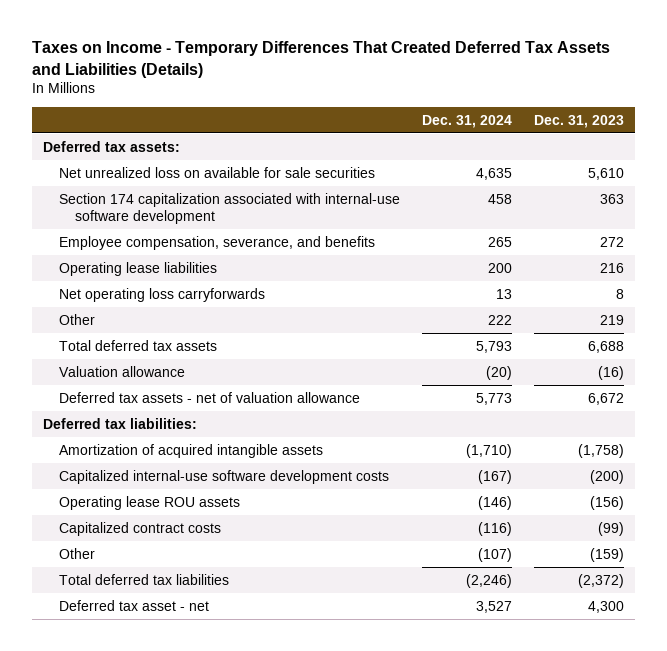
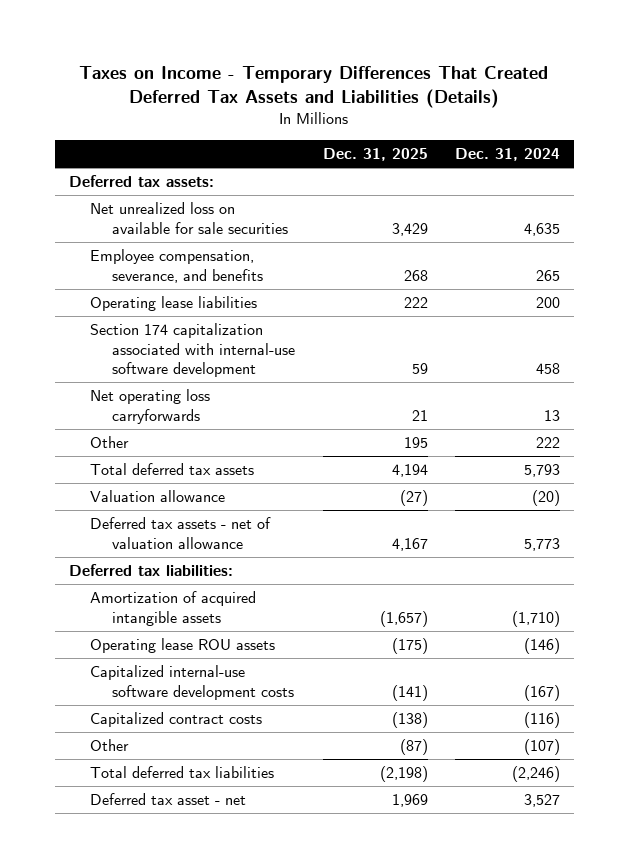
[533,114,624,128] Dec. 31, 2023 -> none
none -> [322,148,428,162] Dec. 31, 2025
[58,192,400,225] Section 174 capitalization associated with internal-use software development -> [90,323,295,378] Section 174 capitalization associated with internal-use software development
[58,469,389,484] Capitalized internal-use software development costs -> [90,665,294,700] Capitalized internal-use software development costs

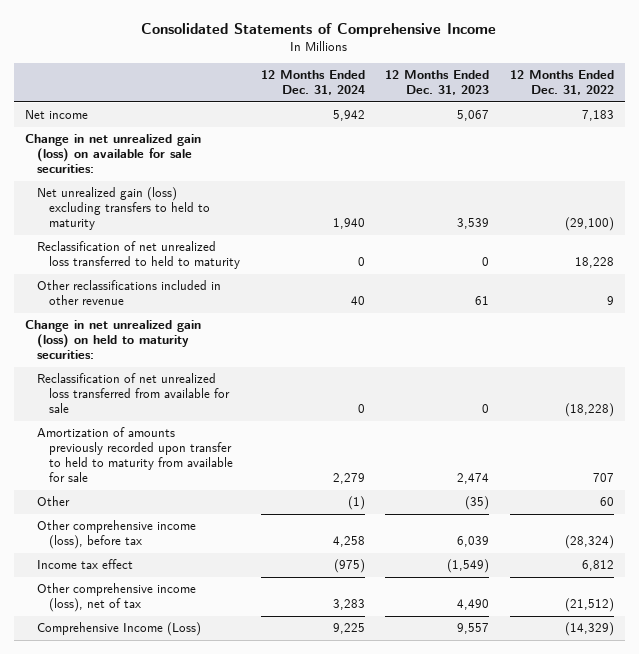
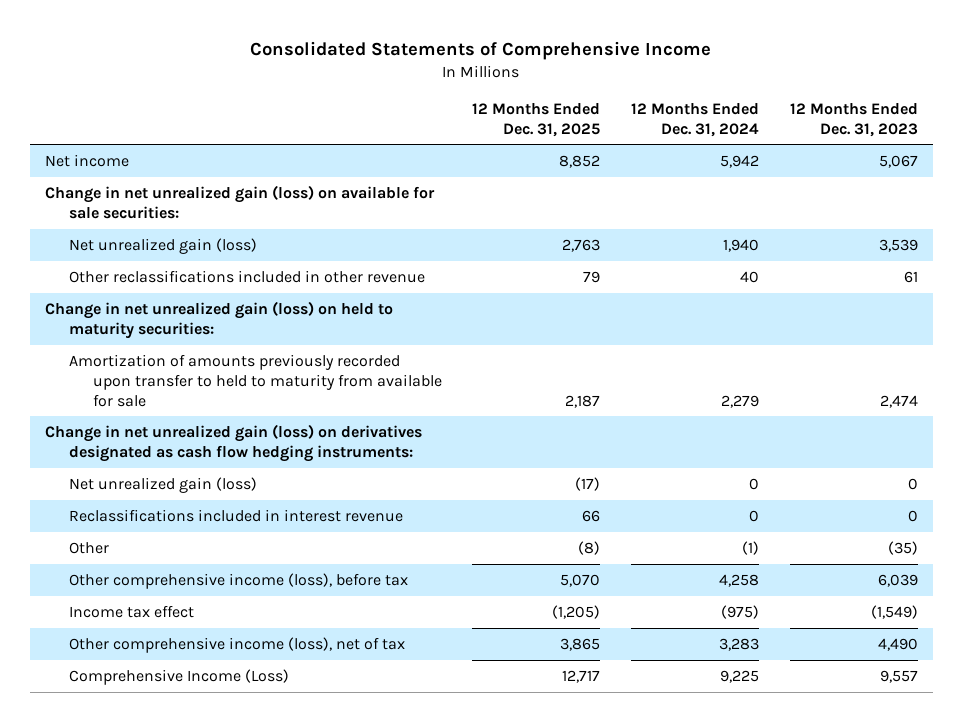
[510,70,615,96] 12 Months Ended Dec. 31, 2022 -> none
none -> [472,102,601,137] 12 Months Ended Dec. 31, 2025
[36,241,240,270] Reclassification of net unrealized loss transferred to held to maturity -> none
[36,187,210,231] Net unrealized gain (loss) excluding transfers to held to maturity -> [68,237,257,254] Net unrealized gain (loss)
[36,373,230,414] Reclassification of net unrealized loss transferred from available for sale -> none
none -> [45,423,423,462] Change in net unrealized gain (loss) on derivatives designated as cash flow hedging instruments:
none -> [68,476,257,493] Net unrealized gain (loss)
none -> [68,508,403,522] Reclassifications included in interest revenue

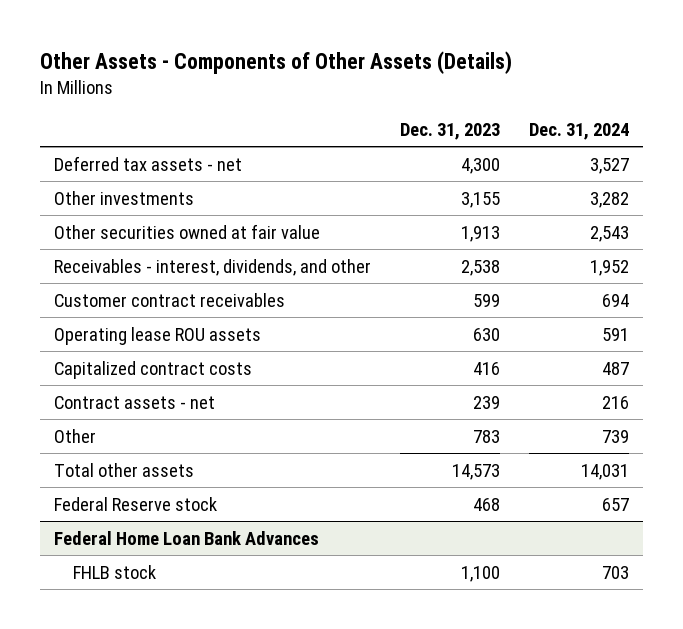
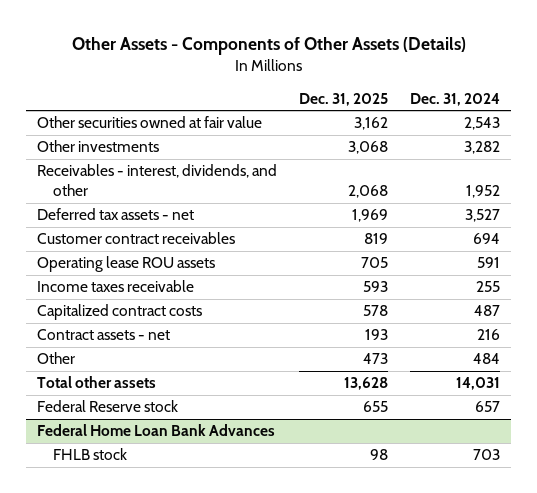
[399,122,500,140] Dec. 31, 2023 -> none
none -> [299,92,389,106] Dec. 31, 2025
[54,190,195,205] Other investments -> [37,140,160,153] Other investments
[54,155,243,171] Deferred tax assets - net -> [37,208,195,221] Deferred tax assets - net
none -> [37,280,195,293] Income taxes receivable
[601,429,629,443] 739 -> [473,353,501,365] 484

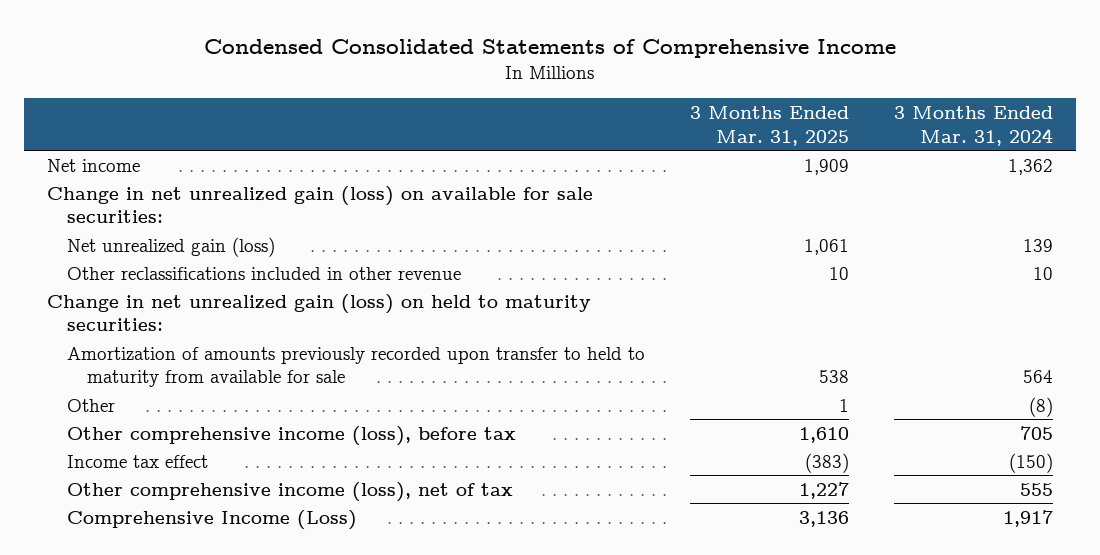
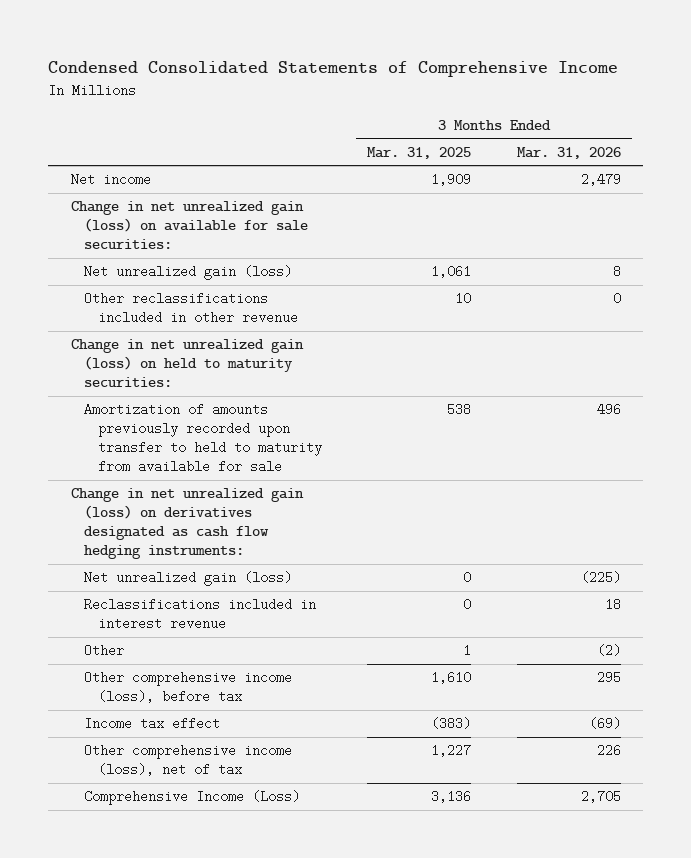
[894,105,1054,146] 3 Months Ended Mar. 31, 2024 -> none
none -> [516,146,621,159] Mar. 31, 2026
none -> [70,488,304,560] Change in net unrealized gain (loss) on derivatives designated as cash flow hedging instruments:
none -> [84,571,293,587] Net unrealized gain (loss)
none -> [84,598,317,631] Reclassifications included in interest revenue

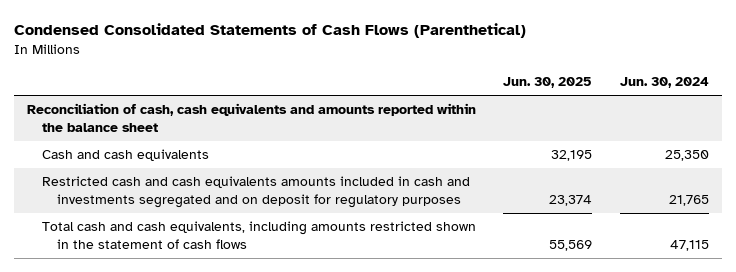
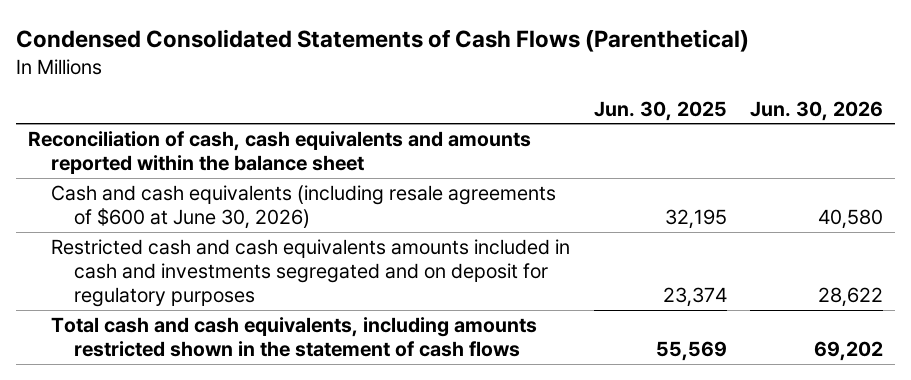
[619,77,709,89] Jun. 30, 2024 -> none
none -> [750,100,884,121] Jun. 30, 2026
[41,149,209,162] Cash and cash equivalents -> [51,184,557,230] Cash and cash equivalents (including resale agreements of $600 at June 30, 2026)

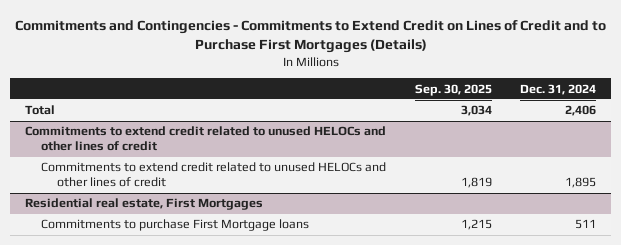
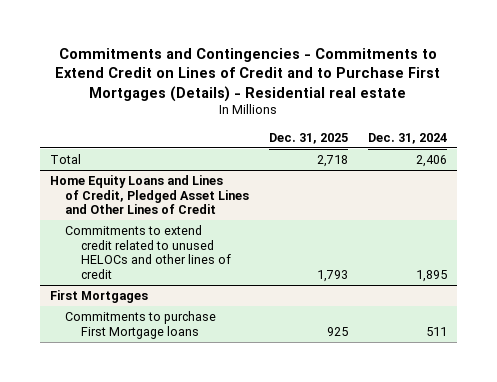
[14,19,606,53] Commitments and Contingencies - Commitments to Extend Credit on Lines of Credit and to Purchase First Mortgages (Details) -> [55,47,441,102] Commitments and Contingencies - Commitments to Extend Credit on Lines of Credit and to Purchase First Mortgages (Details) - Residential real estate
[414,83,492,96] Sep. 30, 2025 -> none
none -> [269,132,349,144] Dec. 31, 2025
[24,126,386,152] Commitments to extend credit related to unused HELOCs and other lines of credit -> [49,174,250,215] Home Equity Loans and Lines of Credit, Pledged Asset Lines and Other Lines of Credit
[24,198,263,211] Residential real estate, First Mortgages -> none
none -> [49,289,148,303] First Mortgages

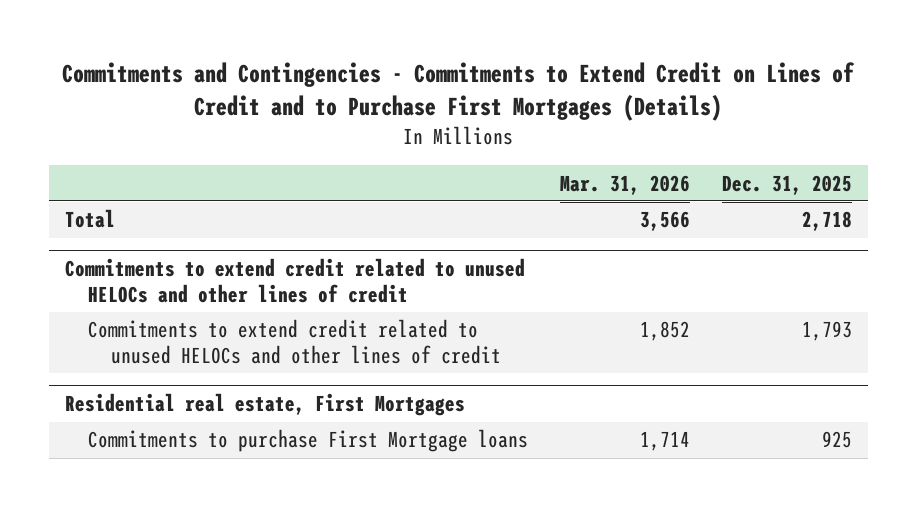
[55,47,441,102] Commitments and Contingencies - Commitments to Extend Credit on Lines of Credit and to Purchase First Mortgages (Details) - Residential real estate -> [62,61,856,122] Commitments and Contingencies - Commitments to Extend Credit on Lines of Credit and to Purchase First Mortgages (Details)
[368,132,448,144] Dec. 31, 2024 -> none
none -> [560,174,691,195] Mar. 31, 2026
[49,174,250,215] Home Equity Loans and Lines of Credit, Pledged Asset Lines and Other Lines of Credit -> [64,258,525,303] Commitments to extend credit related to unused HELOCs and other lines of credit
[49,289,148,303] First Mortgages -> none
none -> [64,393,465,417] Residential real estate, First Mortgages

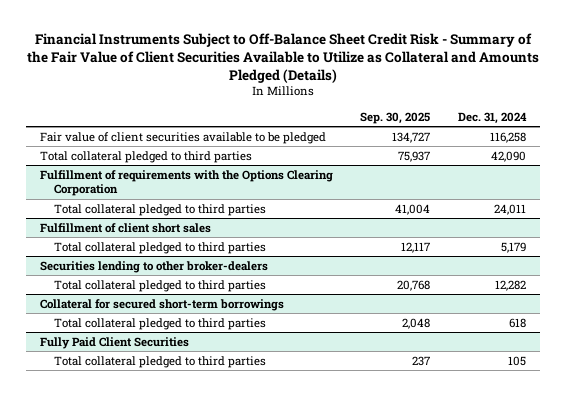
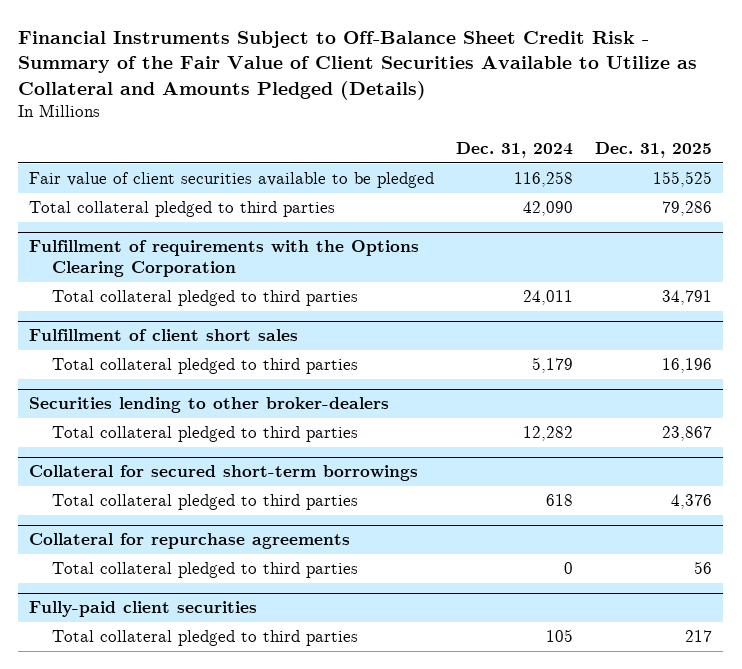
[360,111,431,124] Sep. 30, 2025 -> none
none -> [595,141,713,158] Dec. 31, 2025
none -> [29,533,351,550] Collateral for repurchase agreements
none -> [51,562,358,579] Total collateral pledged to third parties
[39,336,189,349] Fully Paid Client Securities -> [29,601,258,618] Fully-paid client securities

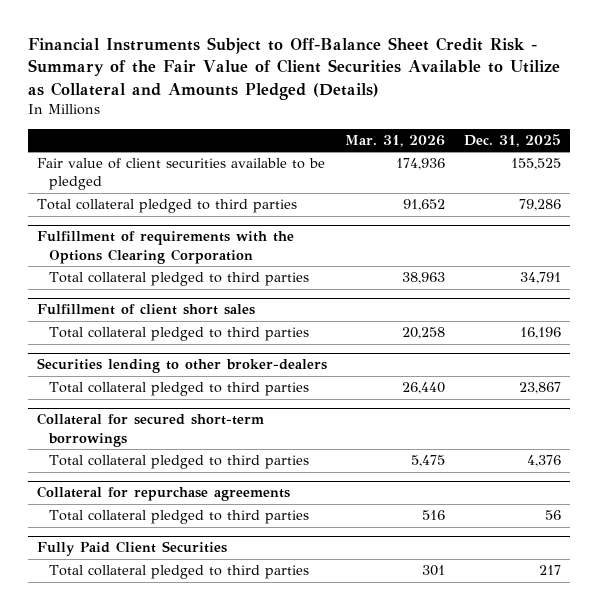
[456,141,574,158] Dec. 31, 2024 -> none
none -> [345,134,446,147] Mar. 31, 2026
[29,601,258,618] Fully-paid client securities -> [36,541,227,557] Fully Paid Client Securities

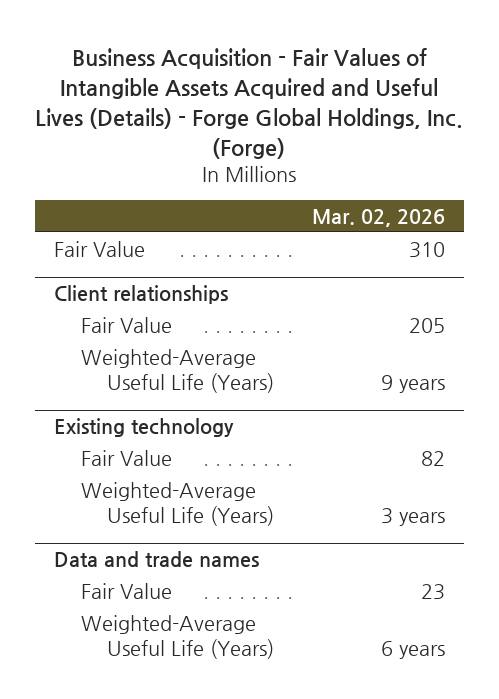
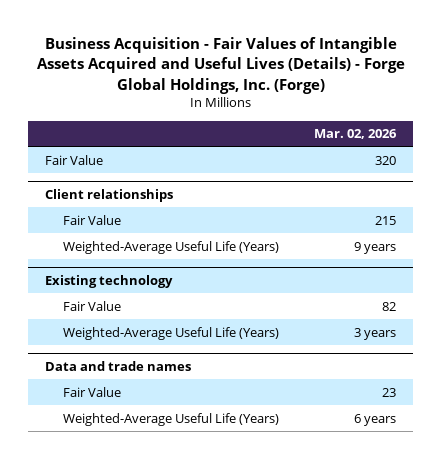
[408,241,445,258] 310 -> [374,155,396,165] 320
[408,317,445,333] 205 -> [374,215,396,225] 215

